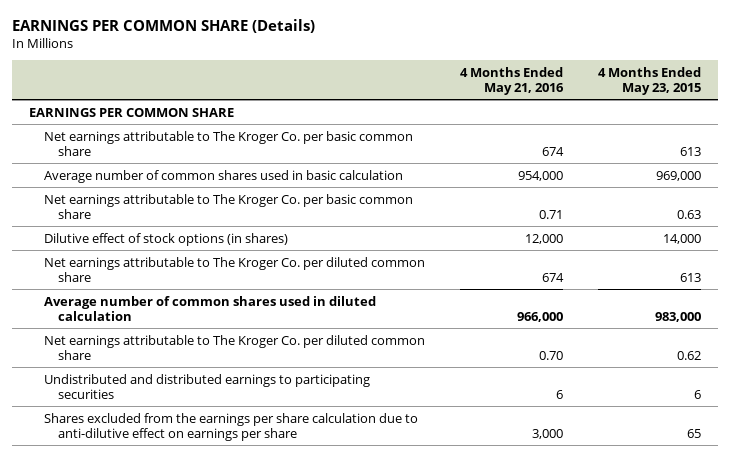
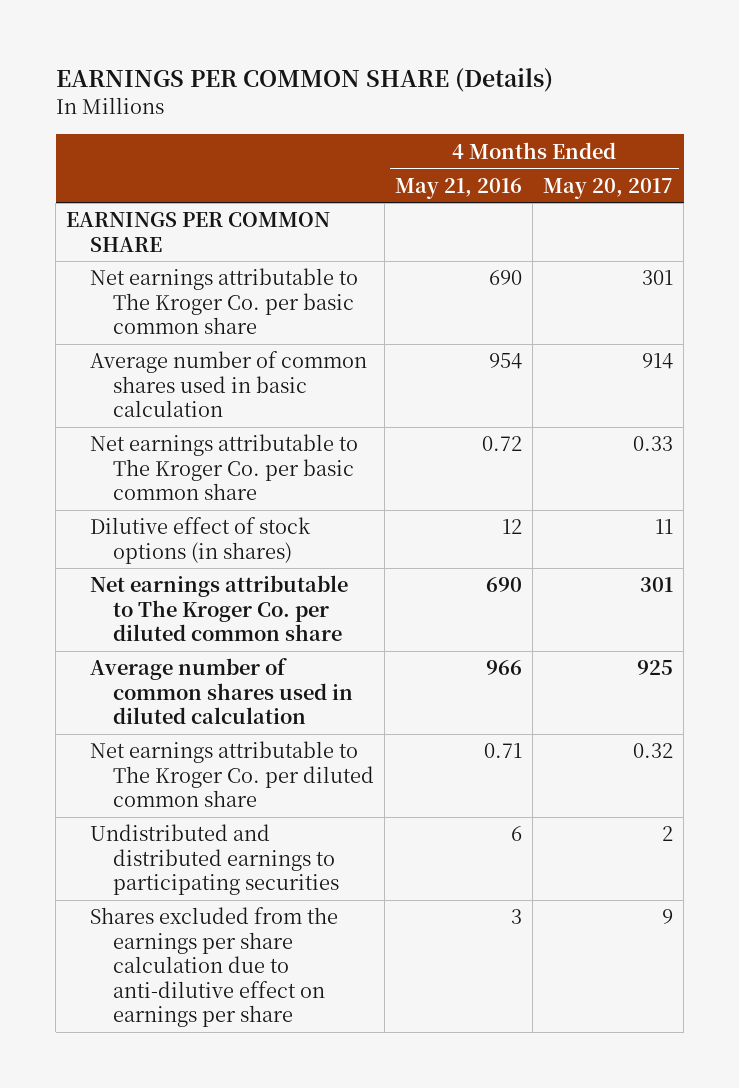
[597,66,701,95] 4 Months Ended May 23, 2015 -> none
none -> [543,177,674,199] May 20, 2017
[541,146,564,156] 674 -> [489,270,523,286] 690
[517,170,563,181] 954,000 -> [489,353,523,370] 954
[538,209,563,219] 0.71 -> [482,436,523,452] 0.72
[524,233,563,244] 12,000 -> [502,519,523,535] 12
[541,272,564,282] 674 -> [486,577,523,593] 690
[516,311,563,322] 966,000 -> [486,660,523,676] 966
[538,350,563,360] 0.70 -> [484,743,523,759] 0.71
[531,428,563,439] 3,000 -> [511,909,523,925] 3

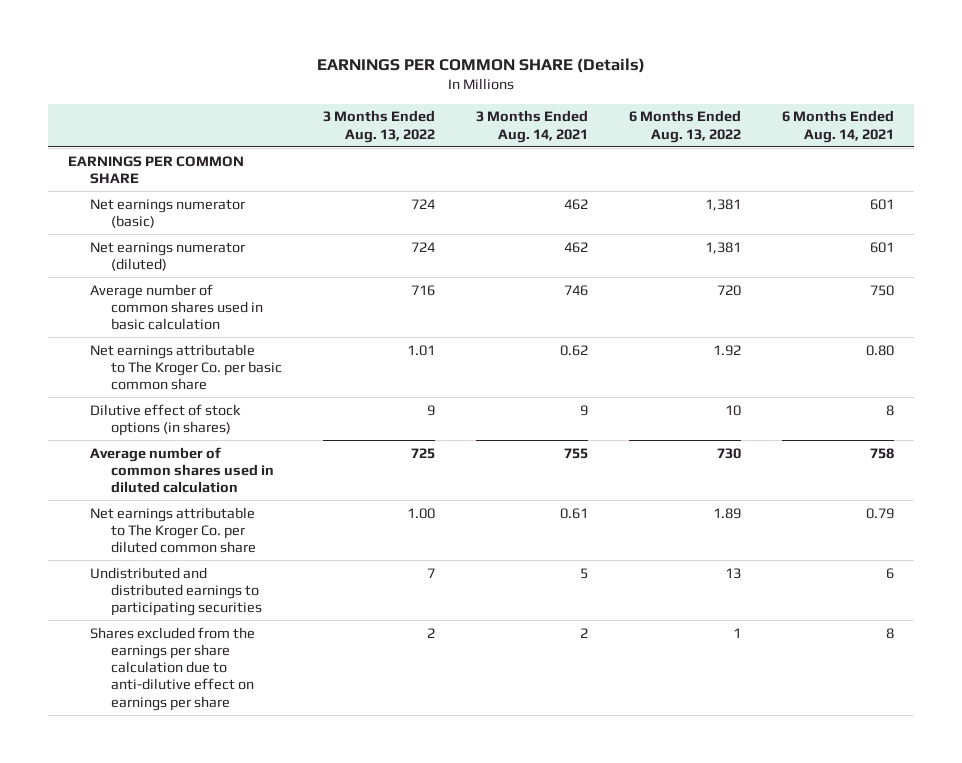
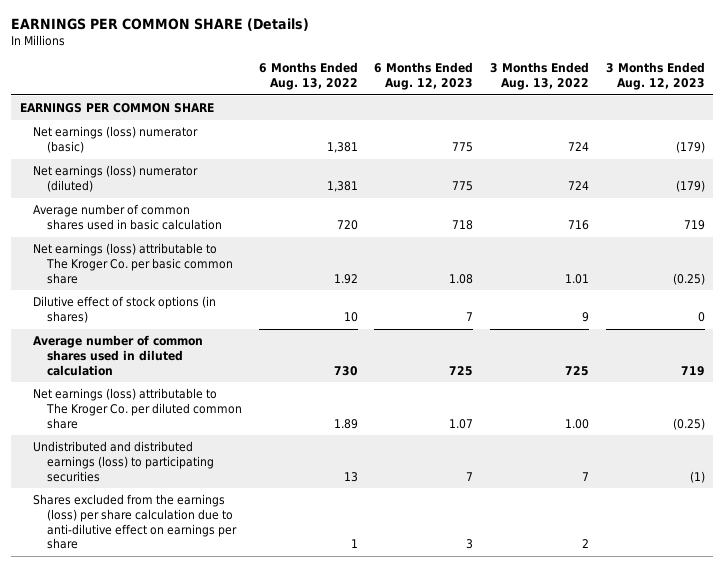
[475,110,588,143] 3 Months Ended Aug. 14, 2021 -> none
[781,110,894,143] 6 Months Ended Aug. 14, 2021 -> none
none -> [374,62,474,91] 6 Months Ended Aug. 12, 2023
none -> [605,62,705,91] 3 Months Ended Aug. 12, 2023
[89,198,245,228] Net earnings numerator (basic) -> [33,126,199,153] Net earnings (loss) numerator (basic)
[89,241,245,271] Net earnings numerator (diluted) -> [33,165,199,192] Net earnings (loss) numerator (diluted)
[89,343,283,391] Net earnings attributable to The Kroger Co. per basic common share -> [33,243,233,284] Net earnings (loss) attributable to The Kroger Co. per basic common share
[89,506,257,554] Net earnings attributable to The Kroger Co. per diluted common share -> [33,388,242,429] Net earnings (loss) attributable to The Kroger Co. per diluted common share
[89,566,263,617] Undistributed and distributed earnings to participating securities -> [33,441,214,482] Undistributed and distributed earnings (loss) to participating securities
[89,626,255,711] Shares excluded from the earnings per share calculation due to anti-dilutive effect on earnings per share -> [33,494,237,550] Shares excluded from the earnings (loss) per share calculation due to anti-dilutive effect on earnings per share

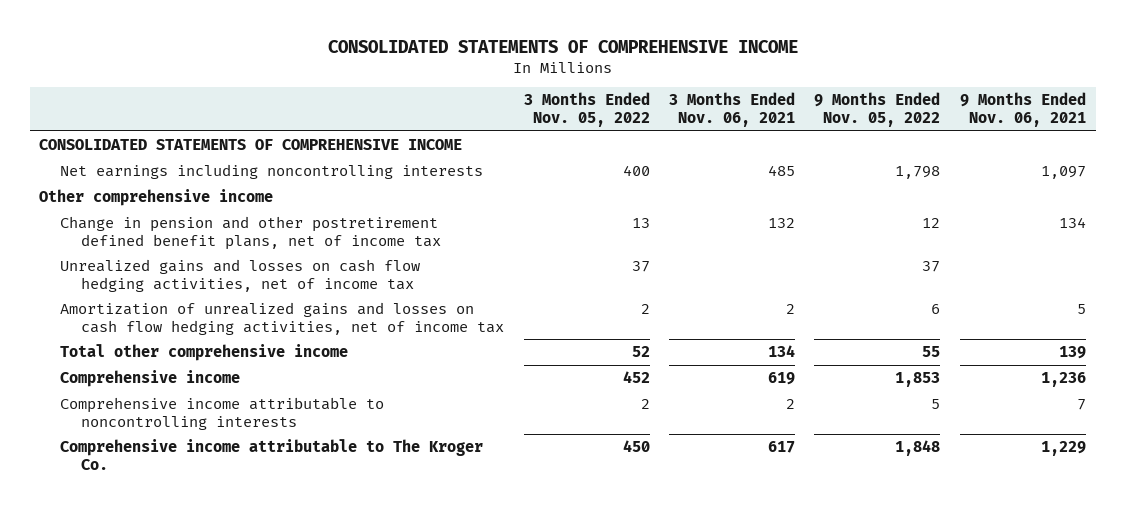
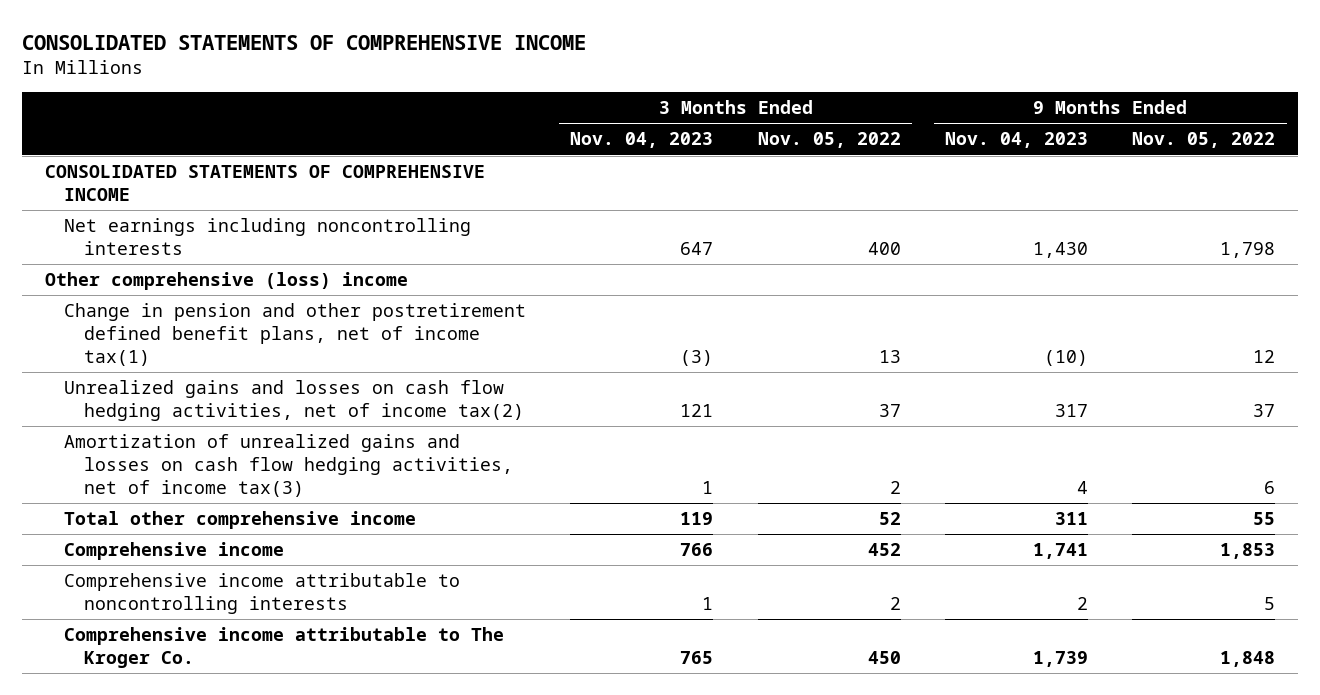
[669,92,796,127] 3 Months Ended Nov. 06, 2021 -> none
[959,92,1086,127] 9 Months Ended Nov. 06, 2021 -> none
none -> [570,132,714,149] Nov. 04, 2023
none -> [945,132,1089,149] Nov. 04, 2023
[39,189,274,207] Other comprehensive income -> [44,272,408,291] Other comprehensive (loss) income
[60,216,442,250] Change in pension and other postretirement defined benefit plans, net of income tax -> [64,303,527,367] Change in pension and other postretirement defined benefit plans, net of income tax(1)
[60,259,421,292] Unrealized gains and losses on cash flow hedging activities, net of income tax -> [64,380,524,422] Unrealized gains and losses on cash flow hedging activities, net of income tax(2)
[60,302,505,335] Amortization of unrealized gains and losses on cash flow hedging activities, net of income tax -> [64,434,513,498] Amortization of unrealized gains and losses on cash flow hedging activities, net of income tax(3)

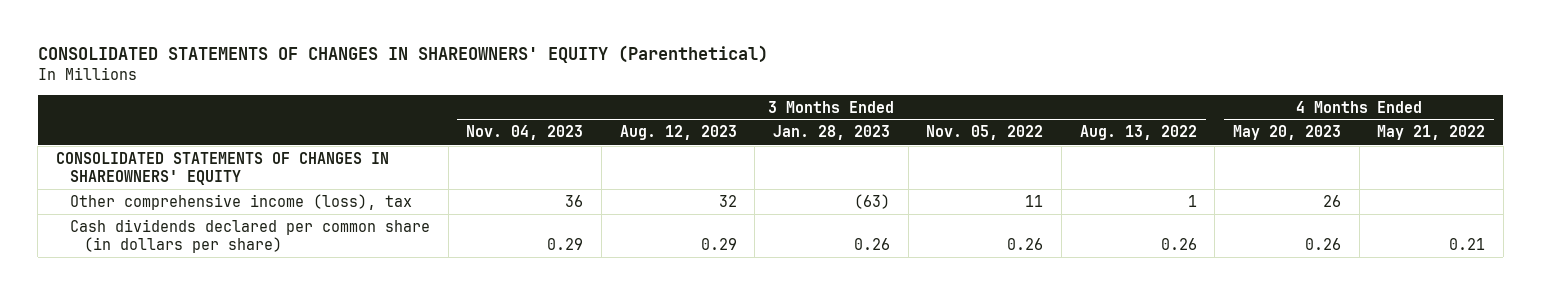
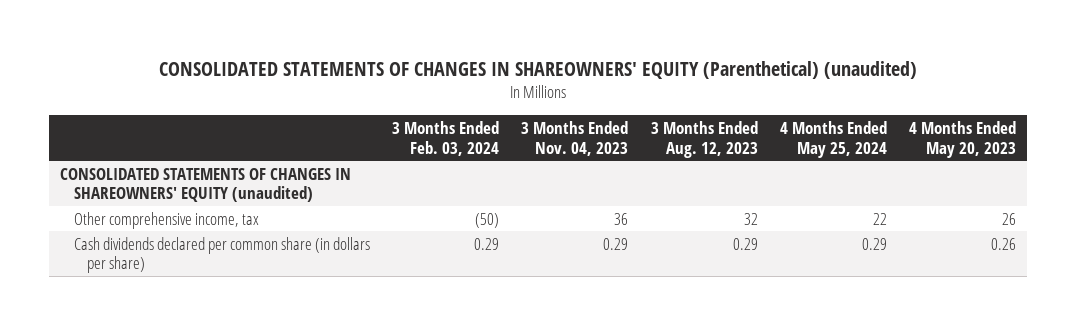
[37,45,768,64] CONSOLIDATED STATEMENTS OF CHANGES IN SHAREOWNERS' EQUITY (Parenthetical) -> [159,60,918,79] CONSOLIDATED STATEMENTS OF CHANGES IN SHAREOWNERS' EQUITY (Parenthetical) (unaudited)
[772,125,890,141] Jan. 28, 2023 -> none
[926,125,1044,141] Nov. 05, 2022 -> none
[1079,125,1197,141] Aug. 13, 2022 -> none
[1377,125,1486,141] May 21, 2022 -> none
none -> [391,120,499,156] 3 Months Ended Feb. 03, 2024
none -> [779,120,887,158] 4 Months Ended May 25, 2024
[55,151,389,185] CONSOLIDATED STATEMENTS OF CHANGES IN SHAREOWNERS' EQUITY -> [60,167,352,203] CONSOLIDATED STATEMENTS OF CHANGES IN SHAREOWNERS' EQUITY (unaudited)
[69,193,412,210] Other comprehensive income (loss), tax -> [73,211,259,229] Other comprehensive income, tax

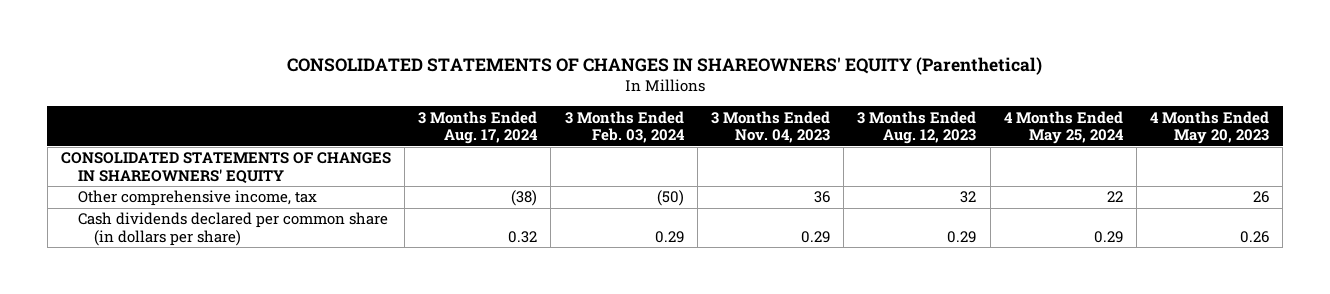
[159,60,918,79] CONSOLIDATED STATEMENTS OF CHANGES IN SHAREOWNERS' EQUITY (Parenthetical) (unaudited) -> [287,56,1043,75] CONSOLIDATED STATEMENTS OF CHANGES IN SHAREOWNERS' EQUITY (Parenthetical)
none -> [418,110,539,145] 3 Months Ended Aug. 17, 2024
[60,167,352,203] CONSOLIDATED STATEMENTS OF CHANGES IN SHAREOWNERS' EQUITY (unaudited) -> [60,152,391,184] CONSOLIDATED STATEMENTS OF CHANGES IN SHAREOWNERS' EQUITY

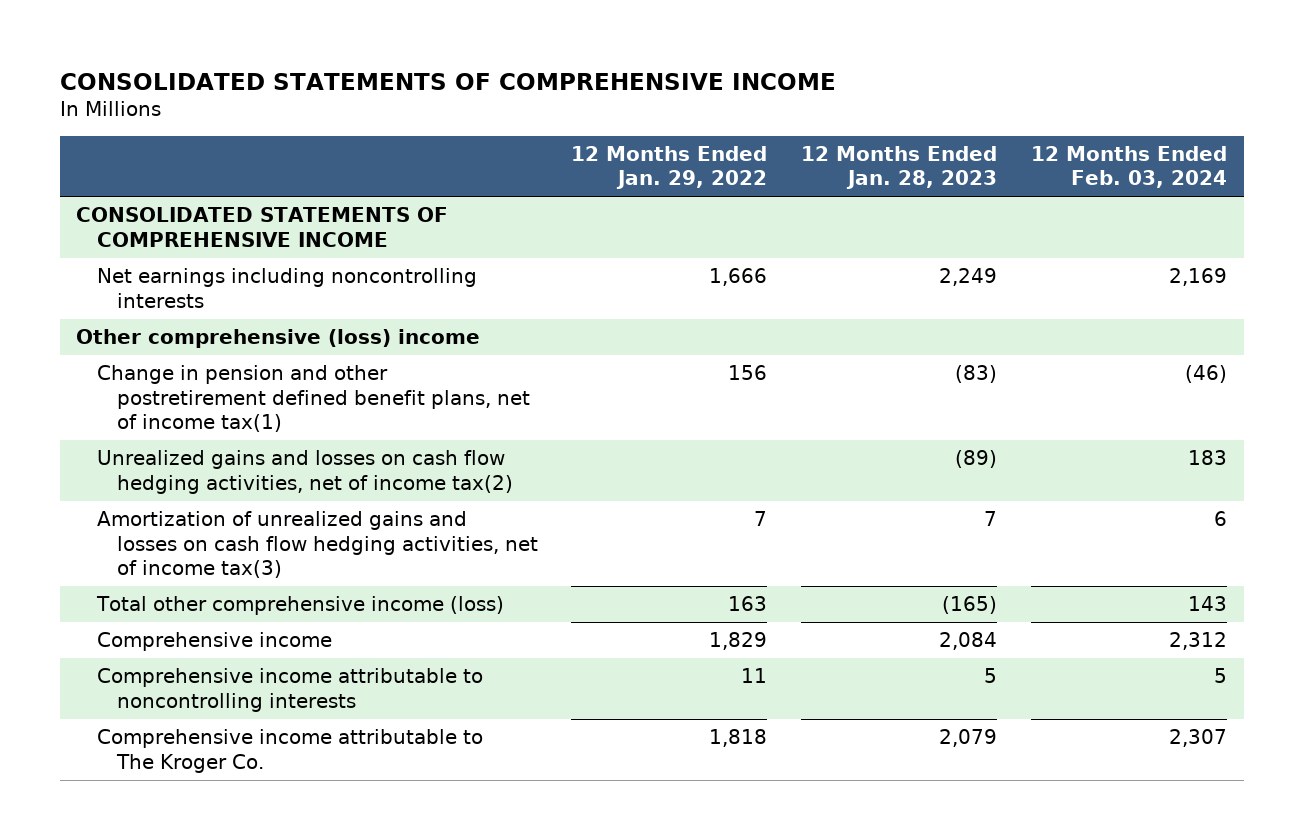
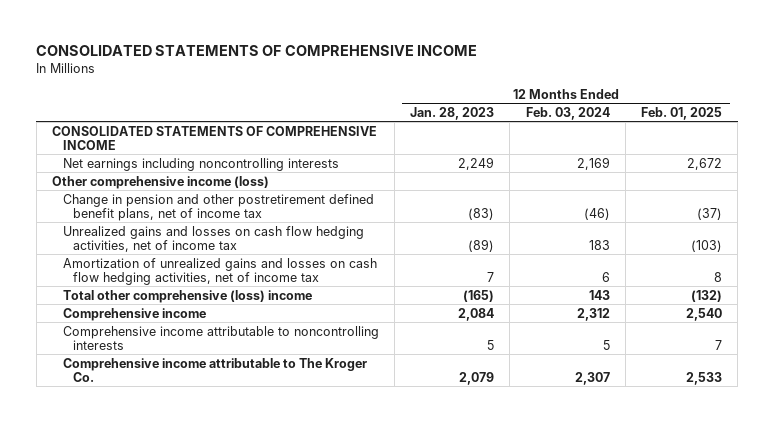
[571,145,768,190] 12 Months Ended Jan. 29, 2022 -> none
none -> [640,106,722,120] Feb. 01, 2025
[76,329,481,349] Other comprehensive (loss) income -> [52,175,270,189] Other comprehensive income (loss)
[96,365,530,432] Change in pension and other postretirement defined benefit plans, net of income tax(1) -> [62,193,374,222] Change in pension and other postretirement defined benefit plans, net of income tax
[96,450,513,494] Unrealized gains and losses on cash flow hedging activities, net of income tax(2) -> [62,225,364,253] Unrealized gains and losses on cash flow hedging activities, net of income tax
[96,511,538,578] Amortization of unrealized gains and losses on cash flow hedging activities, net of income tax(3) -> [62,257,377,286] Amortization of unrealized gains and losses on cash flow hedging activities, net of income tax
[95,596,504,616] Total other comprehensive income (loss) -> [62,289,312,303] Total other comprehensive (loss) income

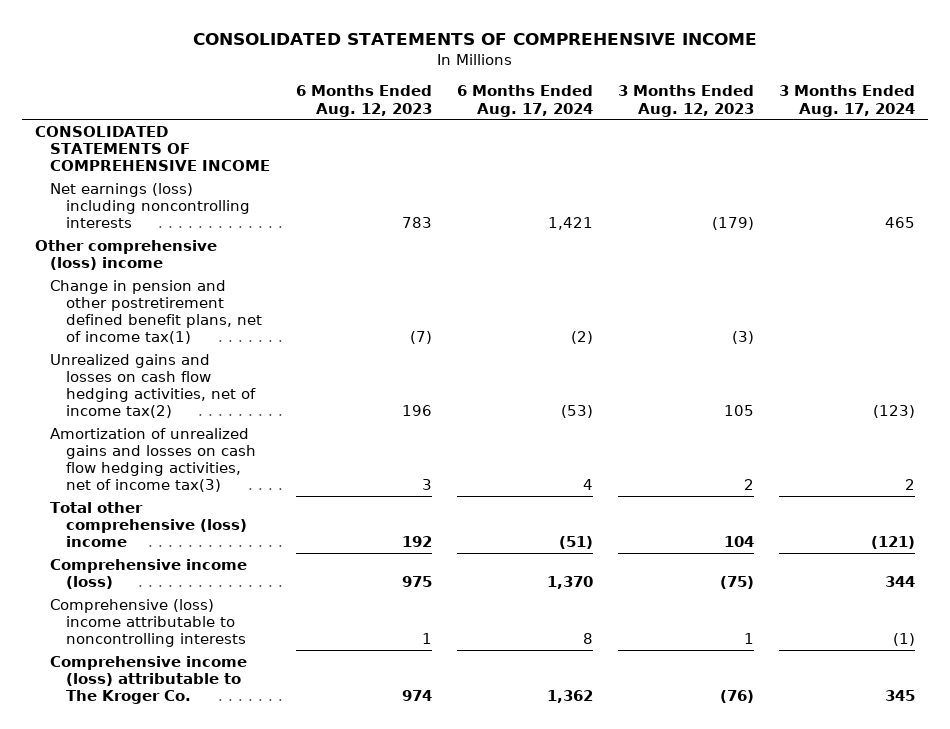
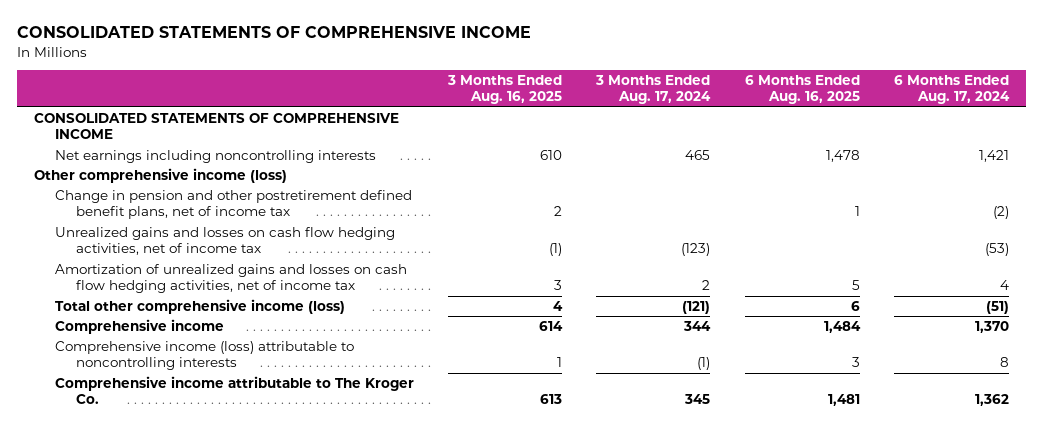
[295,85,432,117] 6 Months Ended Aug. 12, 2023 -> none
[618,85,755,117] 3 Months Ended Aug. 12, 2023 -> none
none -> [447,75,563,105] 3 Months Ended Aug. 16, 2025
none -> [744,75,860,105] 6 Months Ended Aug. 16, 2025
[50,182,250,228] Net earnings (loss) including noncontrolling interests -> [55,149,377,163] Net earnings including noncontrolling interests
[34,239,217,270] Other comprehensive (loss) income -> [33,167,287,183] Other comprehensive income (loss)
[50,279,262,345] Change in pension and other postretirement defined benefit plans, net of income tax(1) -> [55,189,413,220] Change in pension and other postretirement defined benefit plans, net of income tax
[50,353,256,419] Unrealized gains and losses on cash flow hedging activities, net of income tax(2) -> [55,226,396,256] Unrealized gains and losses on cash flow hedging activities, net of income tax
[50,427,256,493] Amortization of unrealized gains and losses on cash flow hedging activities, net of income tax(3) -> [55,263,408,294] Amortization of unrealized gains and losses on cash flow hedging activities, net of income tax
[50,501,247,547] Total other comprehensive (loss) income -> [55,298,346,314] Total other comprehensive income (loss)
[50,558,248,589] Comprehensive income (loss) -> [55,318,225,334] Comprehensive income
[50,598,246,647] Comprehensive (loss) income attributable to noncontrolling interests -> [55,340,355,371] Comprehensive income (loss) attributable to noncontrolling interests
[50,655,248,704] Comprehensive income (loss) attributable to The Kroger Co. -> [55,375,415,405] Comprehensive income attributable to The Kroger Co.

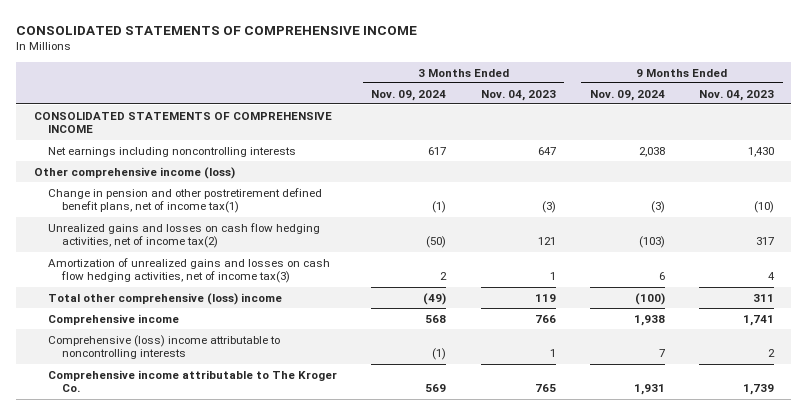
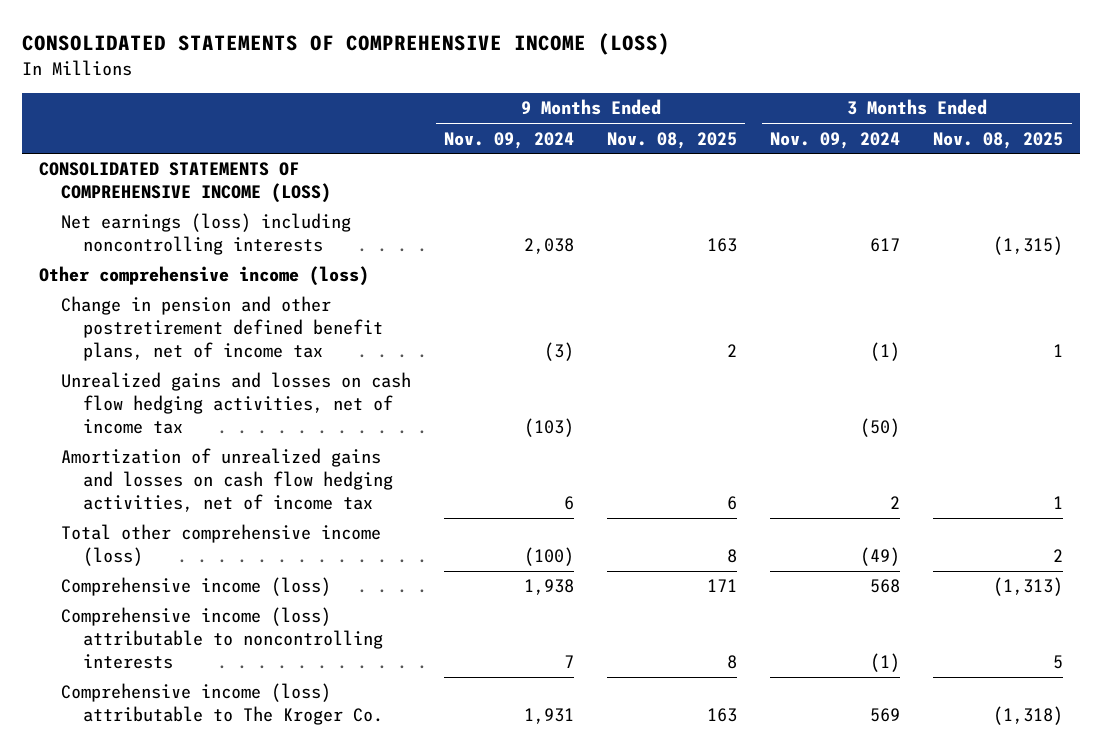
[16,25,418,35] CONSOLIDATED STATEMENTS OF COMPREHENSIVE INCOME -> [22,33,671,56] CONSOLIDATED STATEMENTS OF COMPREHENSIVE INCOME (LOSS)
[480,89,556,101] Nov. 04, 2023 -> none
[699,89,775,101] Nov. 04, 2023 -> none
none -> [607,131,738,149] Nov. 08, 2025
none -> [933,131,1064,149] Nov. 08, 2025
[33,111,332,134] CONSOLIDATED STATEMENTS OF COMPREHENSIVE INCOME -> [38,162,331,204] CONSOLIDATED STATEMENTS OF COMPREHENSIVE INCOME (LOSS)
[48,146,297,157] Net earnings including noncontrolling interests -> [60,213,351,256] Net earnings (loss) including noncontrolling interests
[48,187,323,214] Change in pension and other postretirement defined benefit plans, net of income tax(1) -> [60,296,383,361] Change in pension and other postretirement defined benefit plans, net of income tax
[48,222,321,249] Unrealized gains and losses on cash flow hedging activities, net of income tax(2) -> [60,372,411,434] Unrealized gains and losses on cash flow hedging activities, net of income tax
[48,257,331,284] Amortization of unrealized gains and losses on cash flow hedging activities, net of income tax(3) -> [60,448,393,512] Amortization of unrealized gains and losses on cash flow hedging activities, net of income tax
[48,292,283,305] Total other comprehensive (loss) income -> [60,524,381,567] Total other comprehensive income (loss)
[48,313,180,325] Comprehensive income -> [60,577,331,597] Comprehensive income (loss)
[48,334,281,360] Comprehensive (loss) income attributable to noncontrolling interests -> [60,607,383,669] Comprehensive income (loss) attributable to noncontrolling interests
[48,369,338,393] Comprehensive income attributable to The Kroger Co. -> [60,683,383,726] Comprehensive income (loss) attributable to The Kroger Co.

